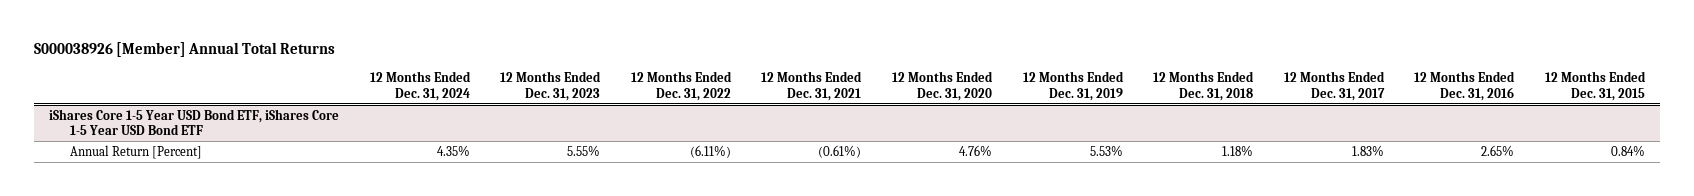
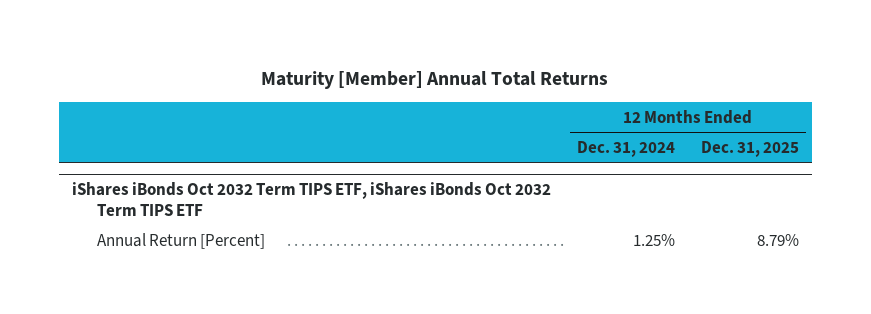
[33,42,335,58] S000038926 [Member] Annual Total Returns -> [261,71,609,90] Maturity [Member] Annual Total Returns
[500,71,602,101] 12 Months Ended Dec. 31, 2023 -> none
[630,71,732,101] 12 Months Ended Dec. 31, 2022 -> none
[761,71,863,101] 12 Months Ended Dec. 31, 2021 -> none
[892,71,994,101] 12 Months Ended Dec. 31, 2020 -> none
[1022,71,1124,101] 12 Months Ended Dec. 31, 2019 -> none
[1153,71,1255,101] 12 Months Ended Dec. 31, 2018 -> none
[1283,71,1385,101] 12 Months Ended Dec. 31, 2017 -> none
[1414,71,1516,101] 12 Months Ended Dec. 31, 2016 -> none
[1544,71,1646,101] 12 Months Ended Dec. 31, 2015 -> none
none -> [701,141,800,158] Dec. 31, 2025
[49,108,340,136] iShares Core 1-5 Year USD Bond ETF, iShares Core 1-5 Year USD Bond ETF -> none
none -> [71,182,551,216] iShares iBonds Oct 2032 Term TIPS ETF, iShares iBonds Oct 2032 Term TIPS ETF
[436,144,470,156] 4.35% -> [632,233,675,246] 1.25%

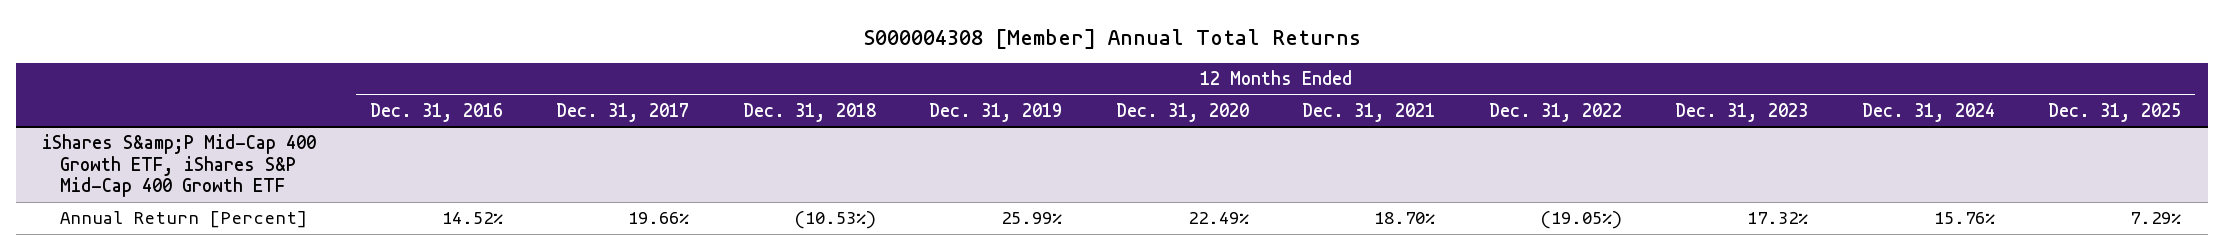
[261,71,609,90] Maturity [Member] Annual Total Returns -> [862,28,1361,49] S000004308 [Member] Annual Total Returns
none -> [369,102,503,122] Dec. 31, 2016
none -> [556,102,690,122] Dec. 31, 2017
none -> [742,102,876,122] Dec. 31, 2018
none -> [929,102,1063,122] Dec. 31, 2019
none -> [1115,102,1249,122] Dec. 31, 2020
none -> [1302,102,1436,122] Dec. 31, 2021
none -> [1488,102,1622,122] Dec. 31, 2022
none -> [1675,102,1809,122] Dec. 31, 2023
[71,182,551,216] iShares iBonds Oct 2032 Term TIPS ETF, iShares iBonds Oct 2032 Term TIPS ETF -> none
none -> [42,134,317,198] iShares S&amp;P Mid-Cap 400 Growth ETF, iShares S&P Mid-Cap 400 Growth ETF
[632,233,675,246] 1.25% -> [1933,212,1995,225] 15.76%
[757,233,800,246] 8.79% -> [2130,212,2182,225] 7.29%

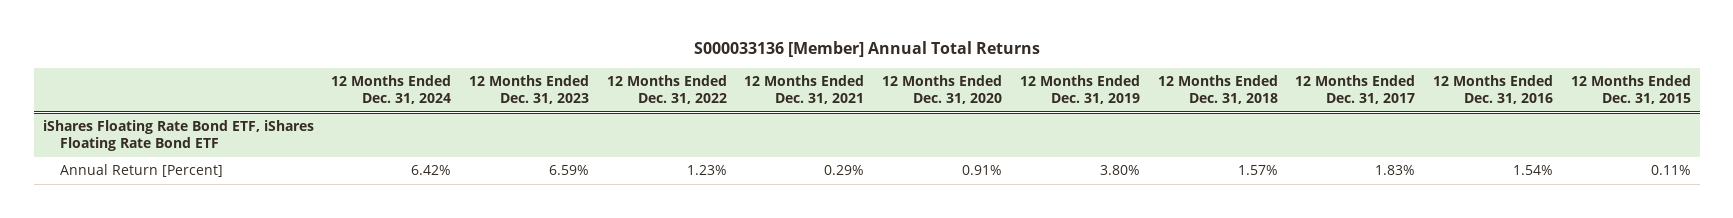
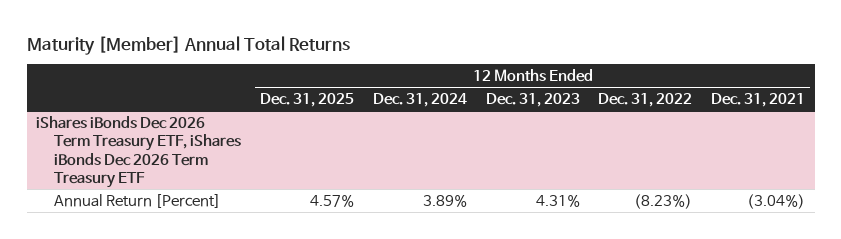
[693,41,1040,58] S000033136 [Member] Annual Total Returns -> [26,35,350,55] Maturity [Member] Annual Total Returns
[882,75,1003,105] 12 Months Ended Dec. 31, 2020 -> none
[1019,75,1140,105] 12 Months Ended Dec. 31, 2019 -> none
[1157,75,1278,105] 12 Months Ended Dec. 31, 2018 -> none
[1295,75,1416,105] 12 Months Ended Dec. 31, 2017 -> none
[1433,75,1554,105] 12 Months Ended Dec. 31, 2016 -> none
[1570,75,1691,105] 12 Months Ended Dec. 31, 2015 -> none
none -> [259,93,354,108] Dec. 31, 2025
[42,120,314,152] iShares Floating Rate Bond ETF, iShares Floating Rate Bond ETF -> none
none -> [35,115,242,189] iShares iBonds Dec 2026 Term Treasury ETF, iShares iBonds Dec 2026 Term Treasury ETF
[411,165,452,176] 6.42% -> [422,193,467,207] 3.89%
[549,165,590,176] 6.59% -> [535,193,580,207] 4.31%
[686,165,727,176] 1.23% -> [634,193,693,209] (8.23%)
[824,165,865,176] 0.29% -> [747,193,806,209] (3.04%)

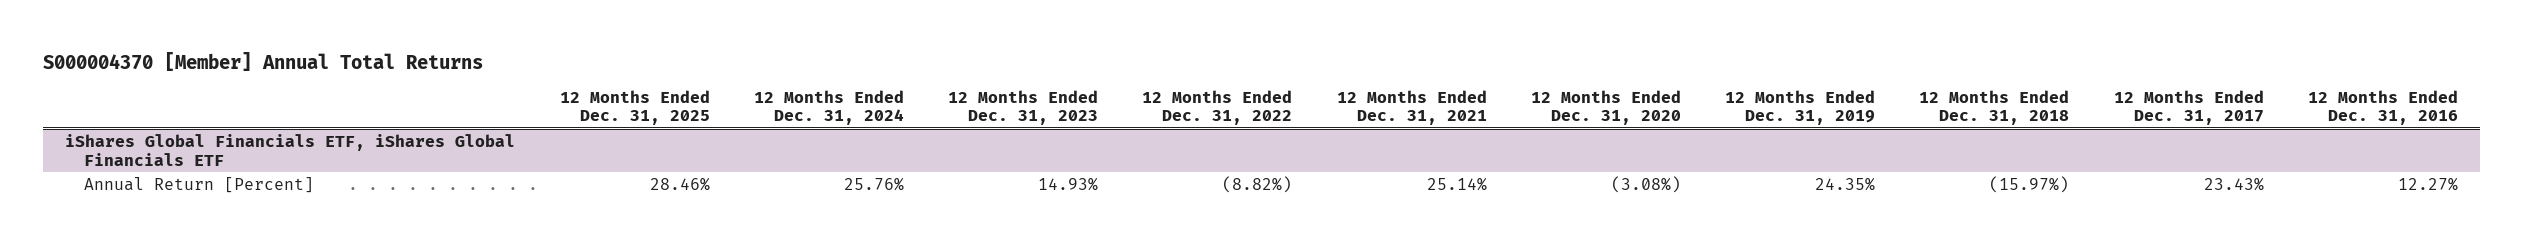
[26,35,350,55] Maturity [Member] Annual Total Returns -> [43,51,484,71] S000004370 [Member] Annual Total Returns
none -> [1530,89,1681,126] 12 Months Ended Dec. 31, 2020
none -> [1725,89,1876,126] 12 Months Ended Dec. 31, 2019
none -> [1919,89,2070,126] 12 Months Ended Dec. 31, 2018
none -> [2113,89,2264,126] 12 Months Ended Dec. 31, 2017
none -> [2307,89,2458,126] 12 Months Ended Dec. 31, 2016
[35,115,242,189] iShares iBonds Dec 2026 Term Treasury ETF, iShares iBonds Dec 2026 Term Treasury ETF -> none
none -> [65,133,516,166] iShares Global Financials ETF, iShares Global Financials ETF
[309,193,354,207] 4.57% -> [649,176,710,191] 28.46%
[422,193,467,207] 3.89% -> [843,176,904,191] 25.76%
[535,193,580,207] 4.31% -> [1038,176,1099,191] 14.93%
[634,193,693,209] (8.23%) -> [1222,175,1293,193] (8.82%)
[747,193,806,209] (3.04%) -> [1426,176,1487,191] 25.14%

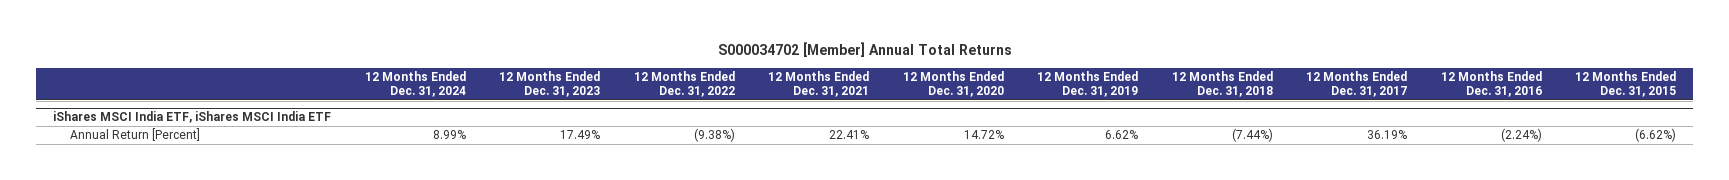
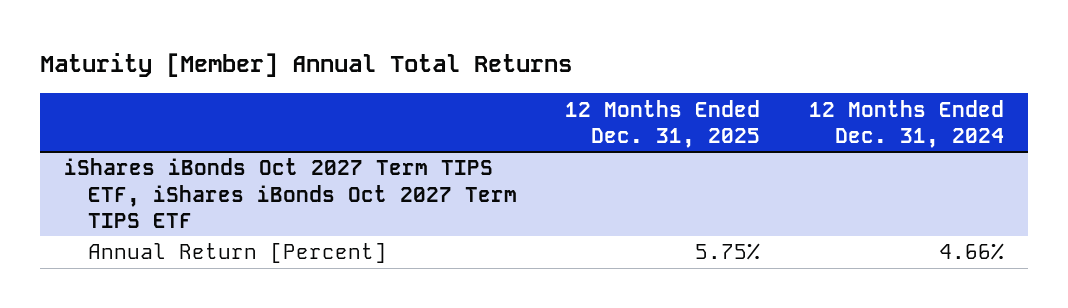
[717,42,1012,58] S000034702 [Member] Annual Total Returns -> [39,53,572,78] Maturity [Member] Annual Total Returns
[499,70,601,98] 12 Months Ended Dec. 31, 2023 -> none
[633,70,735,98] 12 Months Ended Dec. 31, 2022 -> none
[768,70,870,98] 12 Months Ended Dec. 31, 2021 -> none
[902,70,1004,98] 12 Months Ended Dec. 31, 2020 -> none
[1037,70,1139,98] 12 Months Ended Dec. 31, 2019 -> none
[1171,70,1273,98] 12 Months Ended Dec. 31, 2018 -> none
[1306,70,1408,98] 12 Months Ended Dec. 31, 2017 -> none
[1440,70,1542,98] 12 Months Ended Dec. 31, 2016 -> none
[1575,70,1677,98] 12 Months Ended Dec. 31, 2015 -> none
none -> [565,99,761,148] 12 Months Ended Dec. 31, 2025
[53,111,332,124] iShares MSCI India ETF, iShares MSCI India ETF -> none
none -> [64,158,517,228] iShares iBonds Oct 2027 Term TIPS ETF, iShares iBonds Oct 2027 Term TIPS ETF
[432,130,466,140] 8.99% -> [939,243,1005,261] 4.66%

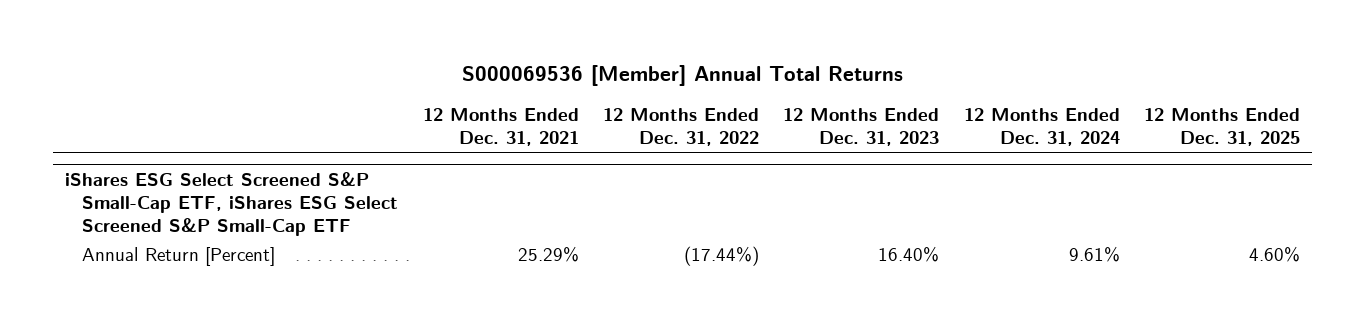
[39,53,572,78] Maturity [Member] Annual Total Returns -> [461,65,903,87] S000069536 [Member] Annual Total Returns
none -> [422,107,579,146] 12 Months Ended Dec. 31, 2021
none -> [602,107,759,146] 12 Months Ended Dec. 31, 2022
none -> [783,107,940,146] 12 Months Ended Dec. 31, 2023
[64,158,517,228] iShares iBonds Oct 2027 Term TIPS ETF, iShares iBonds Oct 2027 Term TIPS ETF -> none
none -> [65,171,399,236] iShares ESG Select Screened S&P Small-Cap ETF, iShares ESG Select Screened S&P Small-Cap ETF
[695,243,761,261] 5.75% -> [1249,246,1301,263] 4.60%
[939,243,1005,261] 4.66% -> [1068,246,1120,263] 9.61%

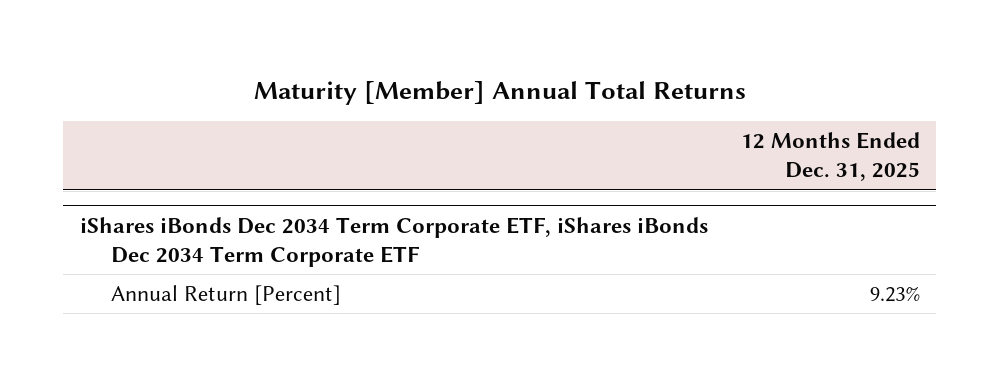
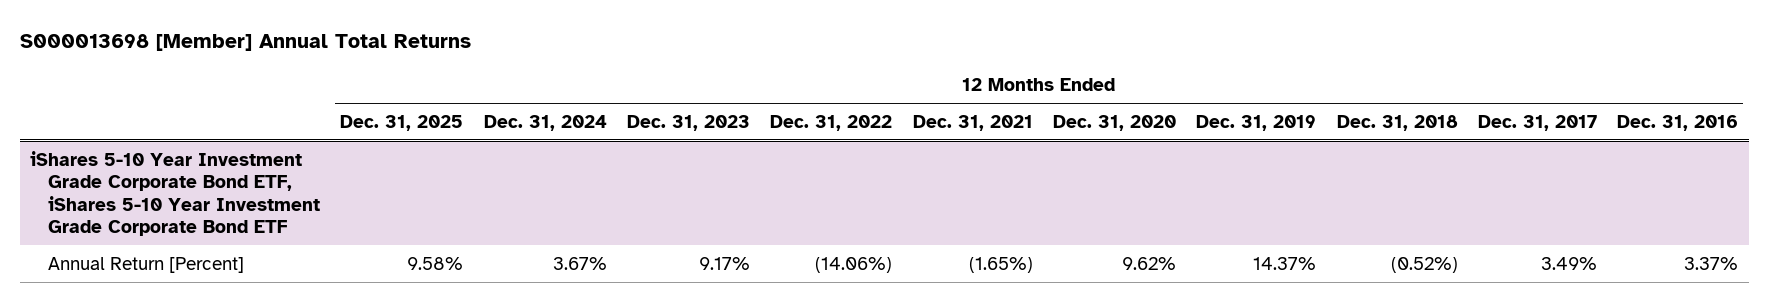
[253,80,746,105] Maturity [Member] Annual Total Returns -> [19,34,471,52] S000013698 [Member] Annual Total Returns
none -> [483,114,607,131] Dec. 31, 2024
none -> [626,114,750,131] Dec. 31, 2023
none -> [770,114,893,131] Dec. 31, 2022
none -> [912,114,1033,131] Dec. 31, 2021
none -> [1052,114,1176,131] Dec. 31, 2020
none -> [1196,114,1317,131] Dec. 31, 2019
none -> [1336,114,1458,131] Dec. 31, 2018
none -> [1478,114,1598,131] Dec. 31, 2017
none -> [1617,114,1739,131] Dec. 31, 2016
[79,216,708,267] iShares iBonds Dec 2034 Term Corporate ETF, iShares iBonds Dec 2034 Term Corporate ETF -> none
none -> [29,150,320,237] iShares 5-10 Year Investment Grade Corporate Bond ETF, iShares 5-10 Year Investment Grade Corporate Bond ETF
[869,285,920,302] 9.23% -> [407,256,464,270] 9.58%

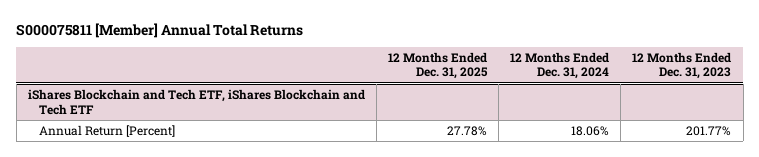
[19,34,471,52] S000013698 [Member] Annual Total Returns -> [16,22,304,38] S000075811 [Member] Annual Total Returns
[770,114,893,131] Dec. 31, 2022 -> none
[912,114,1033,131] Dec. 31, 2021 -> none
[1052,114,1176,131] Dec. 31, 2020 -> none
[1196,114,1317,131] Dec. 31, 2019 -> none
[1336,114,1458,131] Dec. 31, 2018 -> none
[1478,114,1598,131] Dec. 31, 2017 -> none
[1617,114,1739,131] Dec. 31, 2016 -> none
[29,150,320,237] iShares 5-10 Year Investment Grade Corporate Bond ETF, iShares 5-10 Year Investment Grade Corporate Bond ETF -> none
none -> [27,88,365,115] iShares Blockchain and Tech ETF, iShares Blockchain and Tech ETF
[407,256,464,270] 9.58% -> [446,125,487,136] 27.78%
[552,256,607,270] 3.67% -> [571,125,610,136] 18.06%
[698,256,750,270] 9.17% -> [686,125,732,136] 201.77%

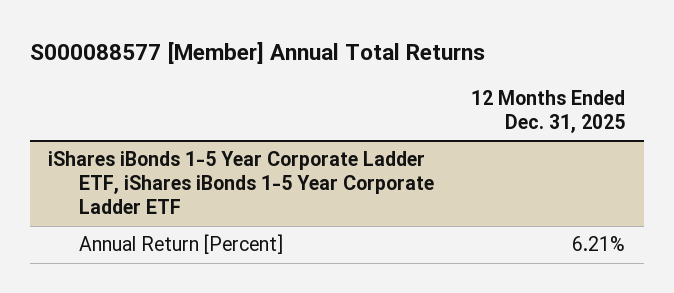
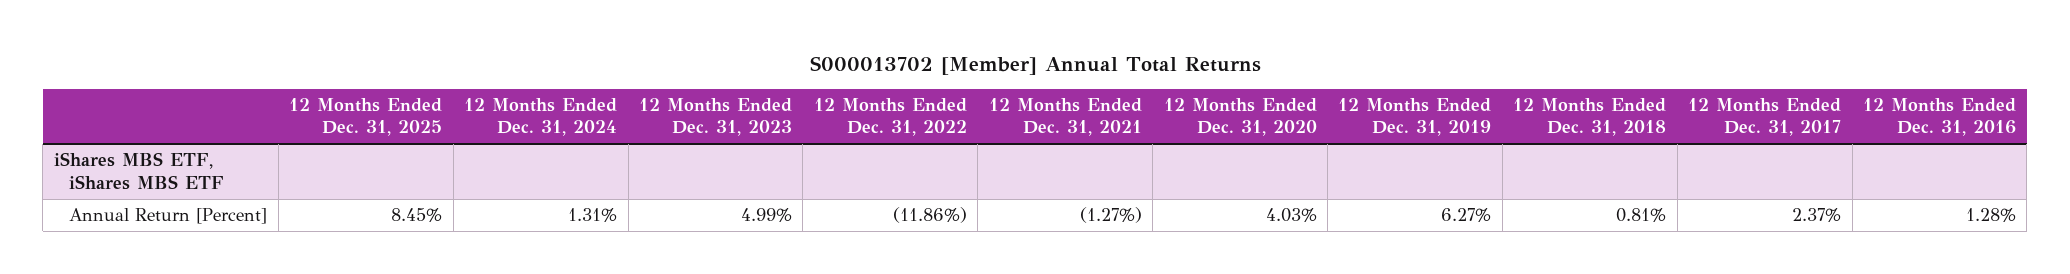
[29,41,485,64] S000088577 [Member] Annual Total Returns -> [809,55,1261,75] S000013702 [Member] Annual Total Returns
none -> [464,98,618,137] 12 Months Ended Dec. 31, 2024
none -> [638,98,792,137] 12 Months Ended Dec. 31, 2023
none -> [813,98,967,137] 12 Months Ended Dec. 31, 2022
none -> [988,98,1142,137] 12 Months Ended Dec. 31, 2021
none -> [1163,98,1317,137] 12 Months Ended Dec. 31, 2020
none -> [1338,98,1492,137] 12 Months Ended Dec. 31, 2019
none -> [1513,98,1667,137] 12 Months Ended Dec. 31, 2018
none -> [1688,98,1842,137] 12 Months Ended Dec. 31, 2017
none -> [1863,98,2017,137] 12 Months Ended Dec. 31, 2016
[48,151,434,215] iShares iBonds 1-5 Year Corporate Ladder ETF, iShares iBonds 1-5 Year Corporate Ladder ETF -> none
none -> [53,152,225,190] iShares MBS ETF, iShares MBS ETF
[572,236,626,252] 6.21% -> [391,208,443,223] 8.45%

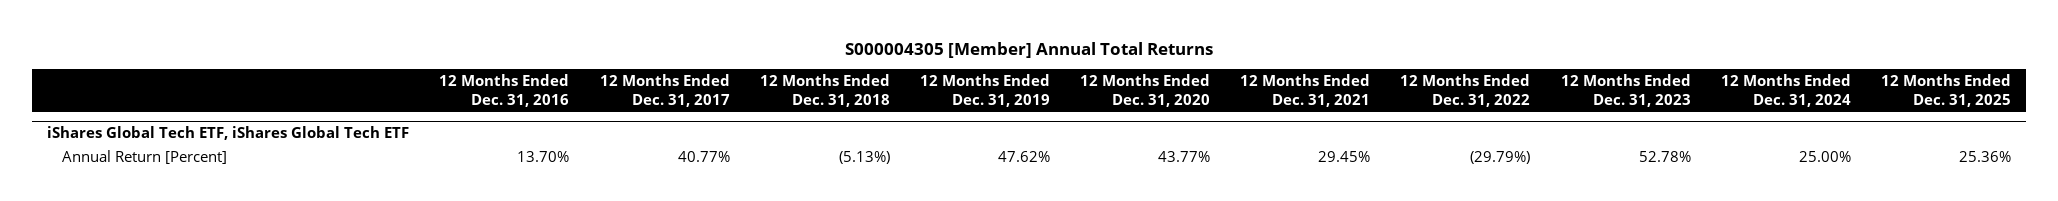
[809,55,1261,75] S000013702 [Member] Annual Total Returns -> [845,41,1214,58] S000004305 [Member] Annual Total Returns
[53,152,225,190] iShares MBS ETF, iShares MBS ETF -> none
none -> [47,126,410,141] iShares Global Tech ETF, iShares Global Tech ETF
[391,208,443,223] 8.45% -> [1958,151,2011,163] 25.36%
[568,208,618,223] 1.31% -> [1798,151,1851,163] 25.00%
[740,208,792,223] 4.99% -> [1638,151,1691,163] 52.78%
[892,207,967,224] (11.86%) -> [1470,151,1531,165] (29.79%)
[1079,207,1142,224] (1.27%) -> [1318,151,1371,163] 29.45%
[1265,208,1317,223] 4.03% -> [1158,151,1211,163] 43.77%
[1441,208,1492,223] 6.27% -> [997,151,1050,163] 47.62%
[1616,208,1667,223] 0.81% -> [838,151,890,165] (5.13%)
[1792,208,1842,223] 2.37% -> [677,151,730,163] 40.77%
[1966,208,2017,223] 1.28% -> [517,151,570,163] 13.70%

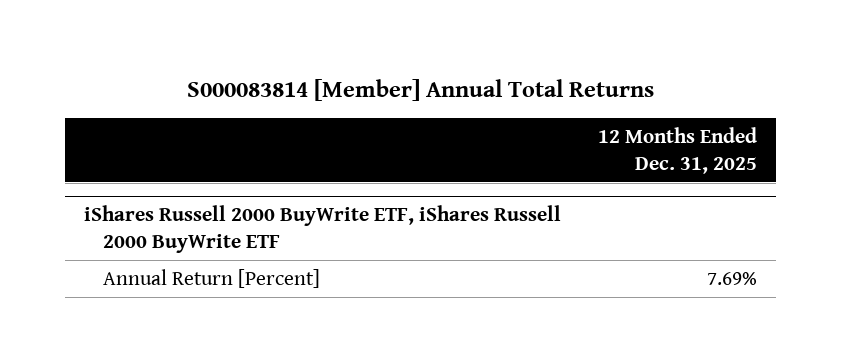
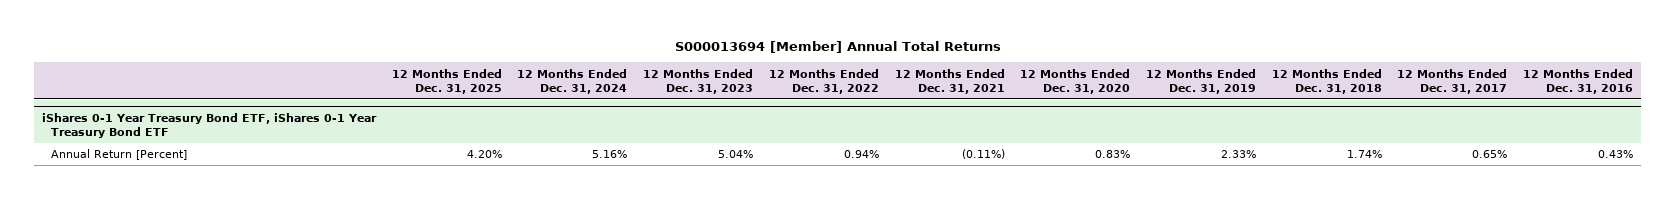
[186,79,654,102] S000083814 [Member] Annual Total Returns -> [674,41,1001,54] S000013694 [Member] Annual Total Returns
none -> [517,68,628,94] 12 Months Ended Dec. 31, 2024
none -> [643,68,754,94] 12 Months Ended Dec. 31, 2023
none -> [768,68,879,94] 12 Months Ended Dec. 31, 2022
none -> [894,68,1005,94] 12 Months Ended Dec. 31, 2021
none -> [1020,68,1131,94] 12 Months Ended Dec. 31, 2020
none -> [1145,68,1256,94] 12 Months Ended Dec. 31, 2019
none -> [1271,68,1382,94] 12 Months Ended Dec. 31, 2018
none -> [1397,68,1508,94] 12 Months Ended Dec. 31, 2017
none -> [1523,68,1634,94] 12 Months Ended Dec. 31, 2016
[83,205,561,254] iShares Russell 2000 BuyWrite ETF, iShares Russell 2000 BuyWrite ETF -> none
none -> [41,113,377,139] iShares 0-1 Year Treasury Bond ETF, iShares 0-1 Year Treasury Bond ETF
[707,271,758,285] 7.69% -> [466,150,502,159] 4.20%

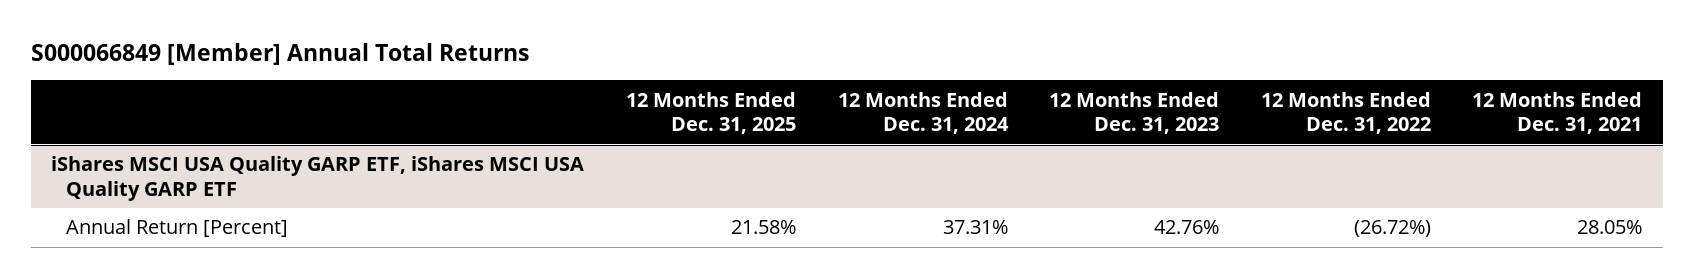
[674,41,1001,54] S000013694 [Member] Annual Total Returns -> [30,42,529,65] S000066849 [Member] Annual Total Returns
[1020,68,1131,94] 12 Months Ended Dec. 31, 2020 -> none
[1145,68,1256,94] 12 Months Ended Dec. 31, 2019 -> none
[1271,68,1382,94] 12 Months Ended Dec. 31, 2018 -> none
[1397,68,1508,94] 12 Months Ended Dec. 31, 2017 -> none
[1523,68,1634,94] 12 Months Ended Dec. 31, 2016 -> none
[41,113,377,139] iShares 0-1 Year Treasury Bond ETF, iShares 0-1 Year Treasury Bond ETF -> none
none -> [51,156,585,201] iShares MSCI USA Quality GARP ETF, iShares MSCI USA Quality GARP ETF
[466,150,502,159] 4.20% -> [731,220,797,235] 21.58%
[592,150,628,159] 5.16% -> [942,220,1008,235] 37.31%
[718,150,754,159] 5.04% -> [1154,220,1220,235] 42.76%
[843,150,879,159] 0.94% -> [1353,220,1431,238] (26.72%)
[961,149,1005,160] (0.11%) -> [1577,220,1643,235] 28.05%

